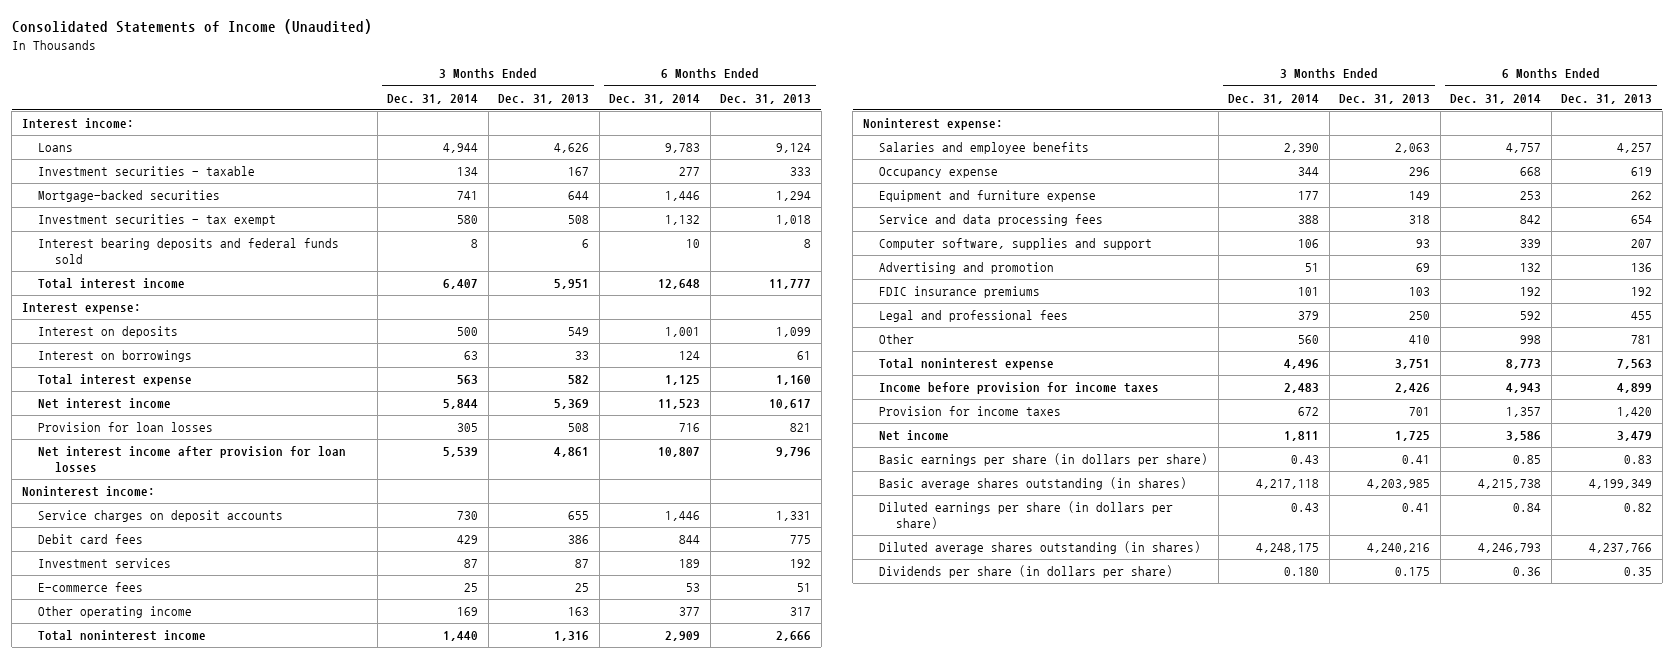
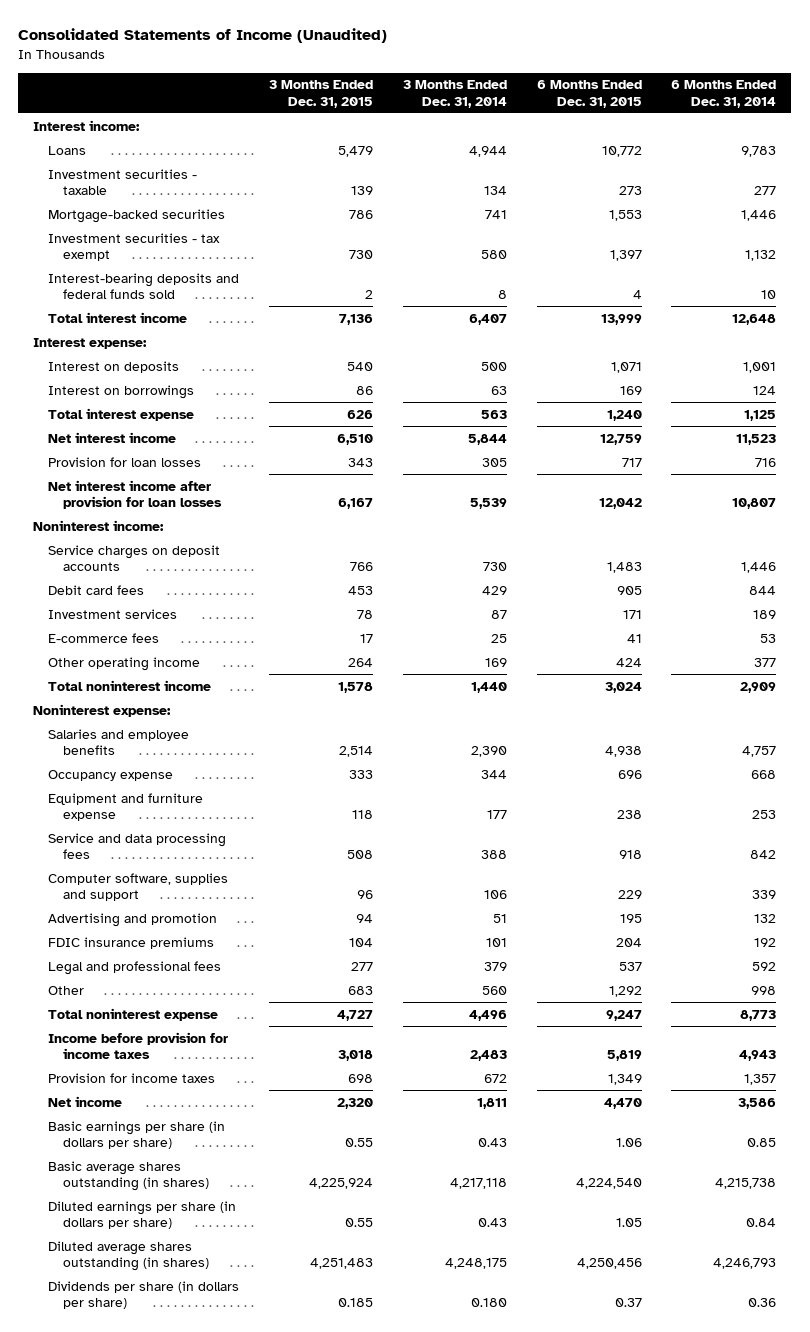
[498,93,590,104] Dec. 31, 2013 -> none
[720,93,812,104] Dec. 31, 2013 -> none
none -> [269,80,374,108] 3 Months Ended Dec. 31, 2015
none -> [536,80,642,108] 6 Months Ended Dec. 31, 2015
[38,238,340,265] Interest bearing deposits and federal funds sold -> [48,272,240,299] Interest-bearing deposits and federal funds sold

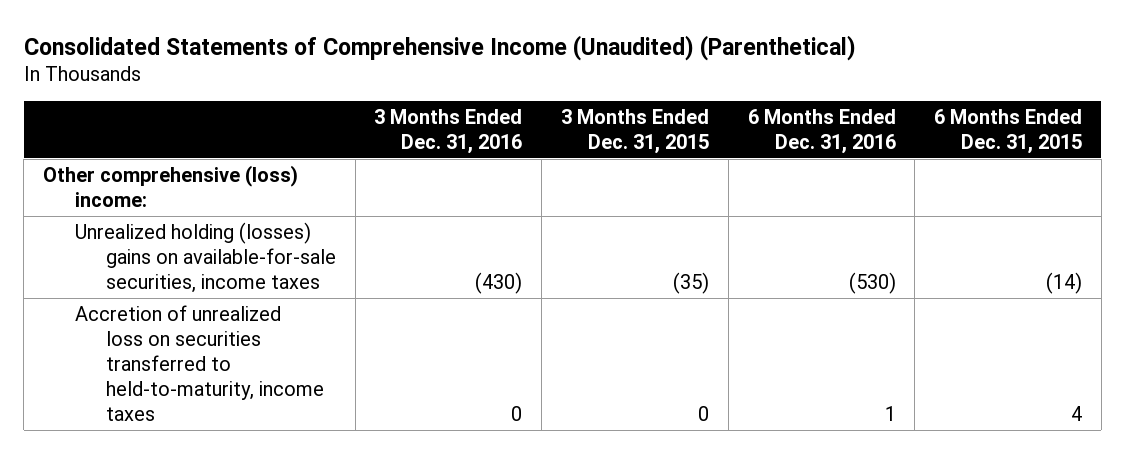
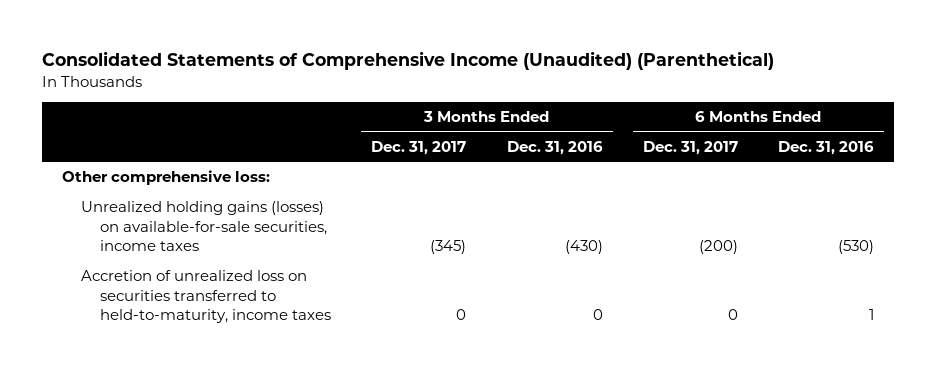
[560,108,709,155] 3 Months Ended Dec. 31, 2015 -> none
[934,108,1083,155] 6 Months Ended Dec. 31, 2015 -> none
none -> [371,140,467,155] Dec. 31, 2017
none -> [642,140,738,155] Dec. 31, 2017
[43,164,299,207] Other comprehensive (loss) income: -> [62,170,271,186] Other comprehensive loss:
[74,221,336,294] Unrealized holding (losses) gains on available-for-sale securities, income taxes -> [81,201,328,252] Unrealized holding gains (losses) on available-for-sale securities, income taxes

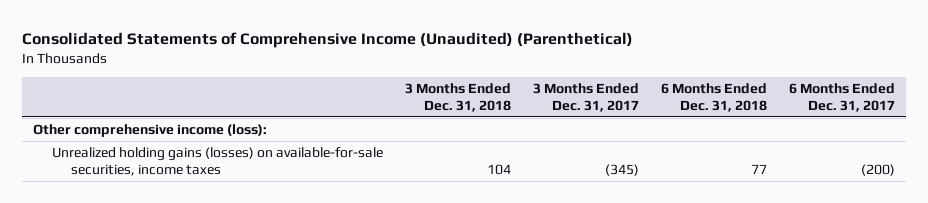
[506,140,603,155] Dec. 31, 2016 -> none
[778,140,875,155] Dec. 31, 2016 -> none
none -> [405,82,512,112] 3 Months Ended Dec. 31, 2018
none -> [661,82,768,112] 6 Months Ended Dec. 31, 2018
[62,170,271,186] Other comprehensive loss: -> [33,124,268,138] Other comprehensive income (loss):
[81,270,332,324] Accretion of unrealized loss on securities transferred to held-to-maturity, income taxes -> none

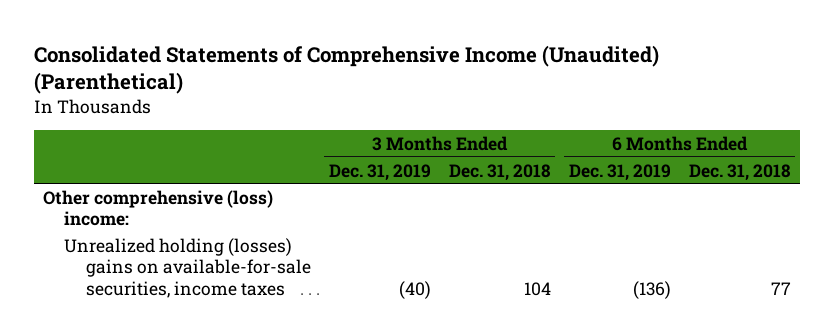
[533,82,640,112] 3 Months Ended Dec. 31, 2017 -> none
[788,82,895,112] 6 Months Ended Dec. 31, 2017 -> none
none -> [328,163,431,181] Dec. 31, 2019
none -> [568,163,671,181] Dec. 31, 2019
[33,124,268,138] Other comprehensive income (loss): -> [43,189,274,227] Other comprehensive (loss) income:
[52,147,384,176] Unrealized holding gains (losses) on available-for-sale securities, income taxes -> [64,237,311,299] Unrealized holding (losses) gains on available-for-sale securities, income taxes

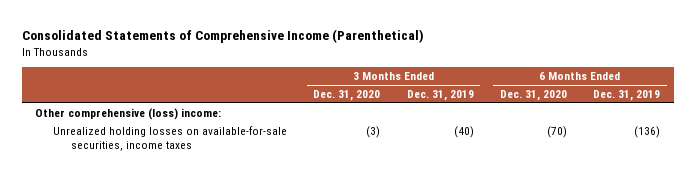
[34,44,660,94] Consolidated Statements of Comprehensive Income (Unaudited) (Parenthetical) -> [22,29,425,44] Consolidated Statements of Comprehensive Income (Parenthetical)
[448,163,551,181] Dec. 31, 2018 -> none
[688,163,791,181] Dec. 31, 2018 -> none
none -> [313,90,381,102] Dec. 31, 2020
none -> [500,90,568,102] Dec. 31, 2020
[64,237,311,299] Unrealized holding (losses) gains on available-for-sale securities, income taxes -> [53,126,288,151] Unrealized holding losses on available-for-sale securities, income taxes

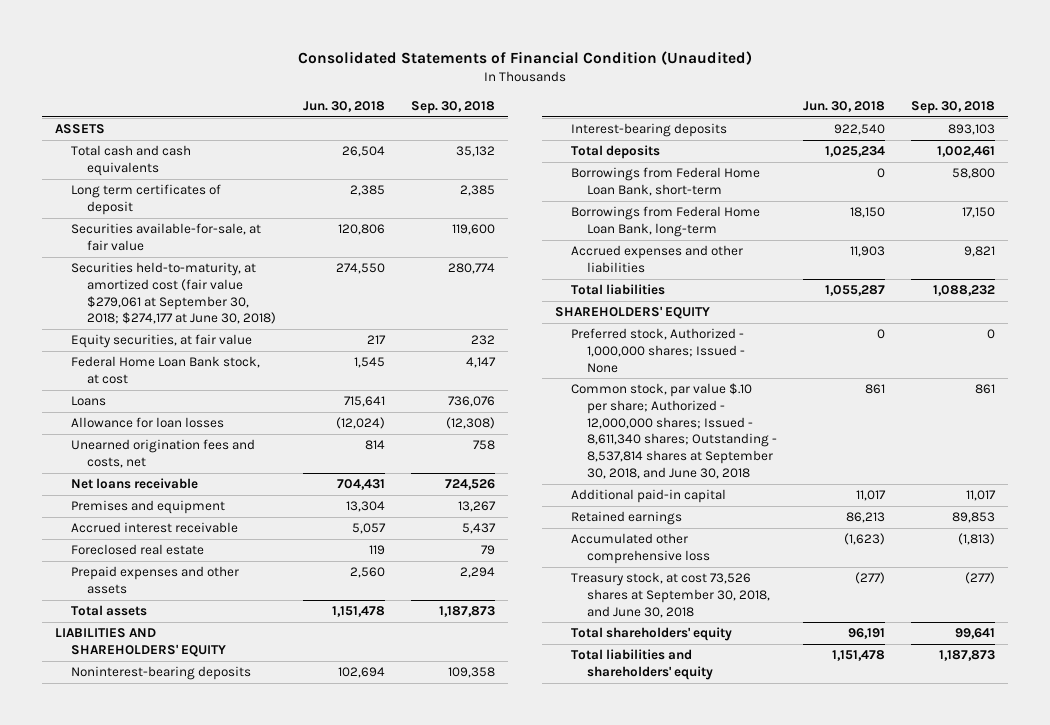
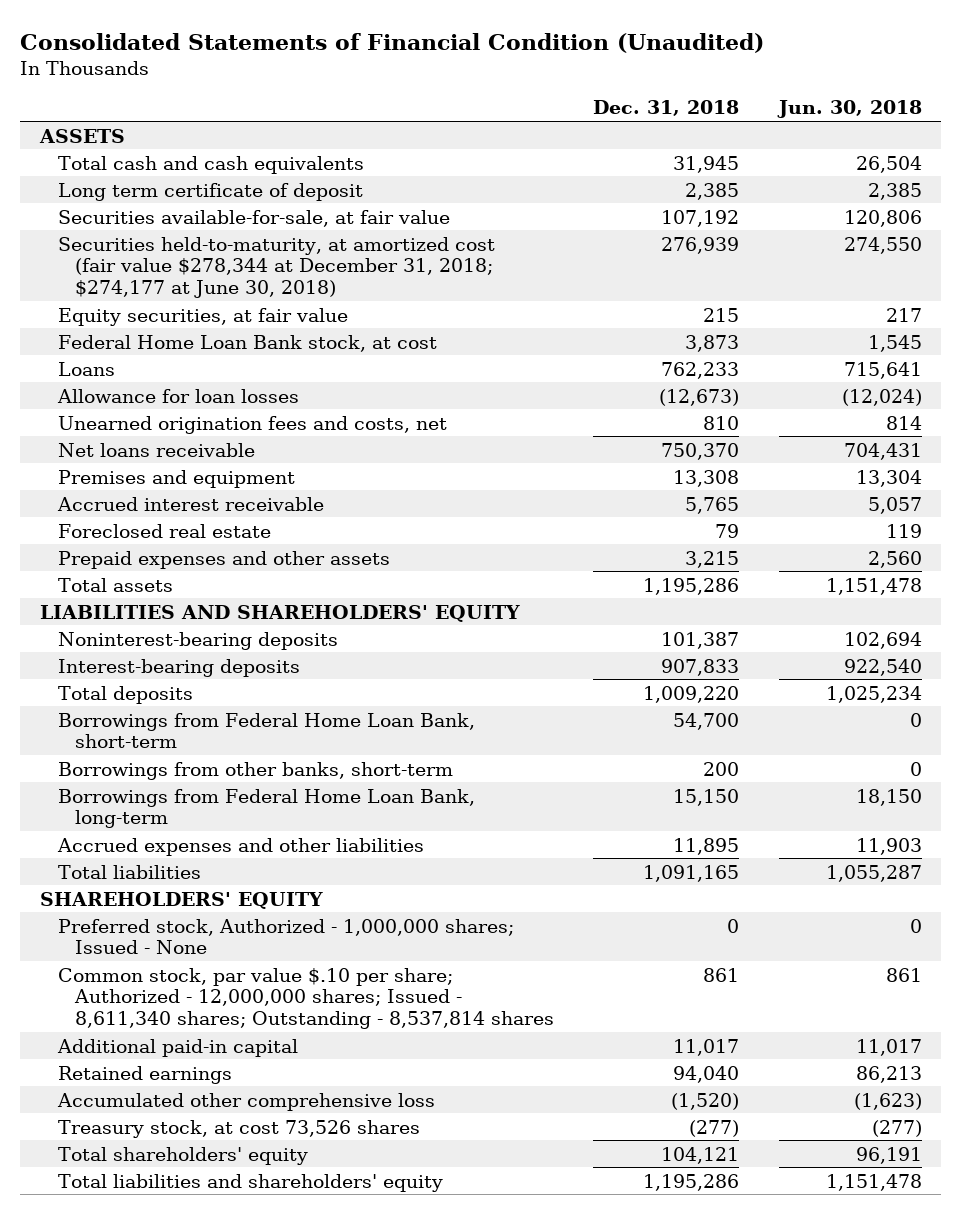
[411,100,496,114] Sep. 30, 2018 -> none
none -> [593,100,740,117] Dec. 31, 2018
[70,184,221,215] Long term certificates of deposit -> [57,182,363,201] Long term certificate of deposit
[70,262,276,325] Securities held-to-maturity, at amortized cost (fair value $279,061 at September 30, 2018; $274,177 at June 30, 2018) -> [57,236,495,299] Securities held-to-maturity, at amortized cost (fair value $278,344 at December 31, 2018; $274,177 at June 30, 2018)
none -> [57,761,453,780] Borrowings from other banks, short-term
[571,383,777,480] Common stock, par value $.10 per share; Authorized - 12,000,000 shares; Issued - 8,611,340 shares; Outstanding - 8,537,814 shares at September 30, 2018, and June 30, 2018 -> [57,967,555,1030] Common stock, par value $.10 per share; Authorized - 12,000,000 shares; Issued - 8,611,340 shares; Outstanding - 8,537,814 shares
[571,572,770,618] Treasury stock, at cost 73,526 shares at September 30, 2018, and June 30, 2018 -> [57,1119,420,1138] Treasury stock, at cost 73,526 shares

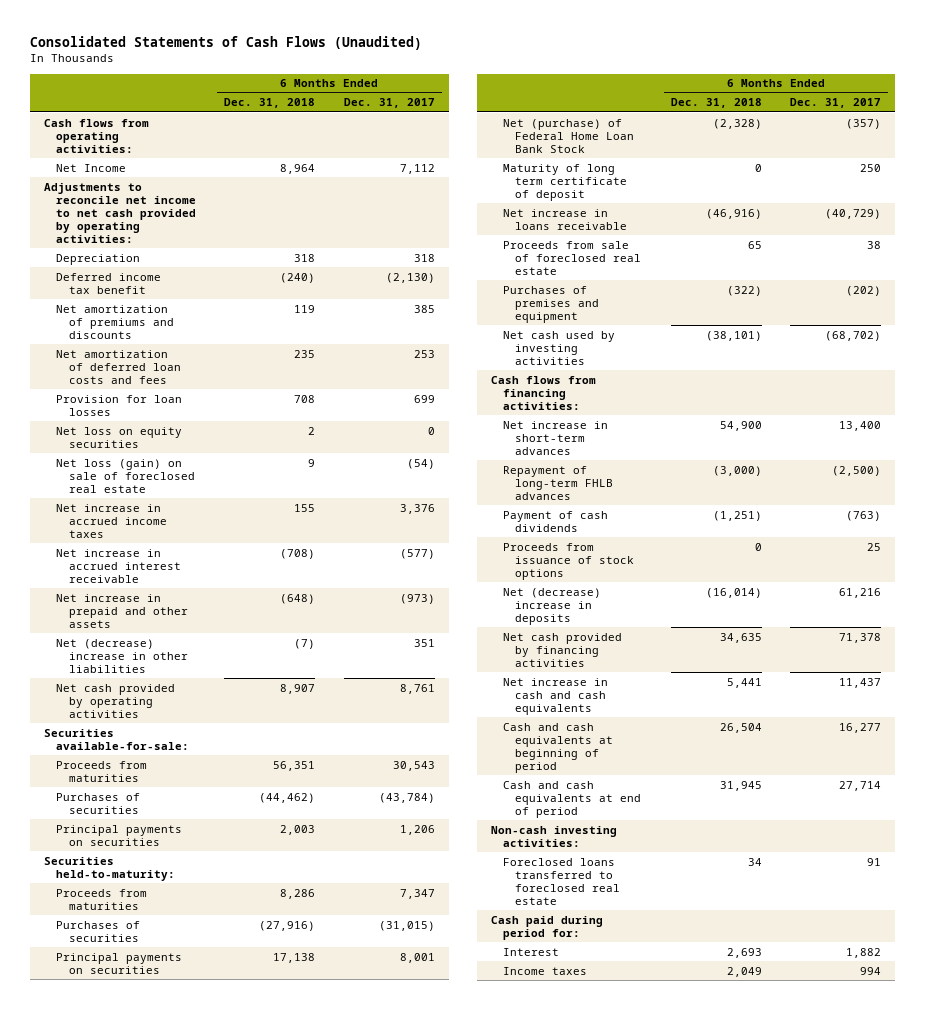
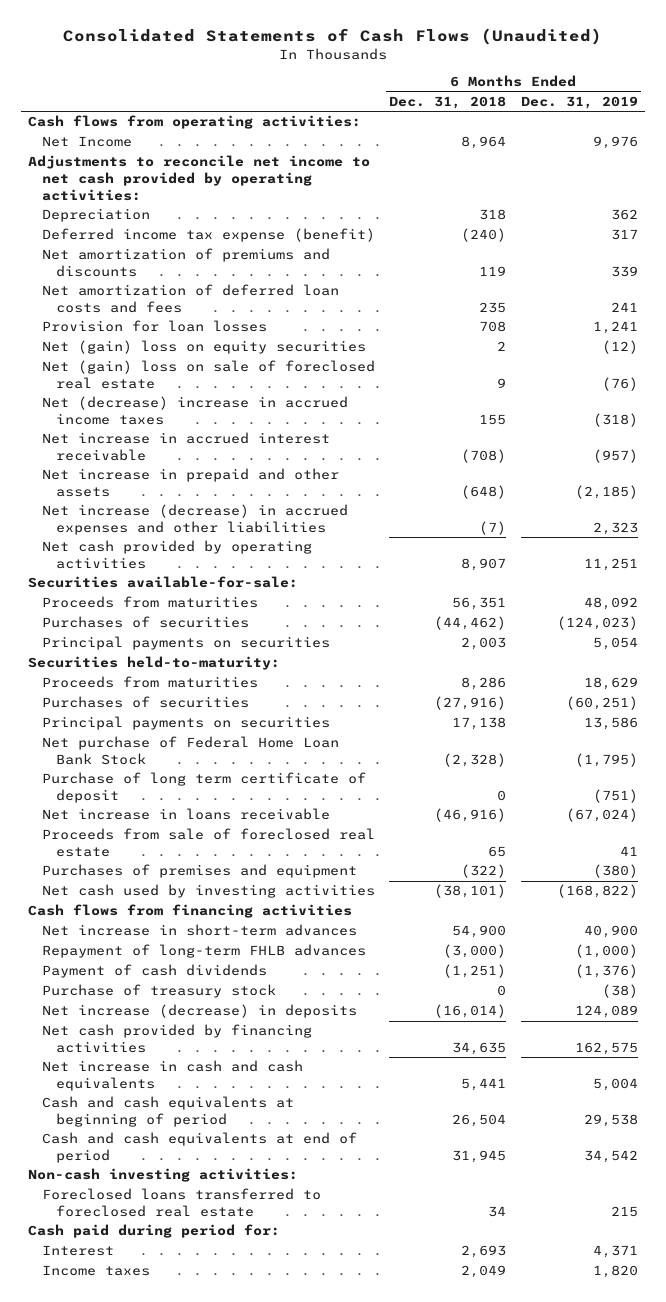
[343,98,435,109] Dec. 31, 2017 -> none
none -> [520,95,638,109] Dec. 31, 2019
[56,272,162,294] Deferred income tax benefit -> [42,228,376,243] Deferred income tax expense (benefit)
[56,426,183,448] Net loss on equity securities -> [42,340,367,355] Net (gain) loss on equity securities
[56,458,195,493] Net loss (gain) on sale of foreclosed real estate -> [42,360,376,389] Net (gain) loss on sale of foreclosed real estate
[56,503,167,538] Net increase in accrued income taxes -> [42,396,349,425] Net (decrease) increase in accrued income taxes
[56,638,188,673] Net (decrease) increase in other liabilities -> [42,504,349,535] Net increase (decrease) in accrued expenses and other liabilities
[503,118,635,153] Net (purchase) of Federal Home Loan Bank Stock -> [42,736,340,765] Net purchase of Federal Home Loan Bank Stock
[503,163,628,201] Maturity of long term certificate of deposit -> [42,772,367,803] Purchase of long term certificate of deposit
[490,375,596,410] Cash flows from financing activities: -> [28,904,353,919] Cash flows from financing activities
[503,542,635,580] Proceeds from issuance of stock options -> none
none -> [42,984,277,999] Purchase of treasury stock
[503,587,602,625] Net (decrease) increase in deposits -> [42,1004,358,1019] Net increase (decrease) in deposits

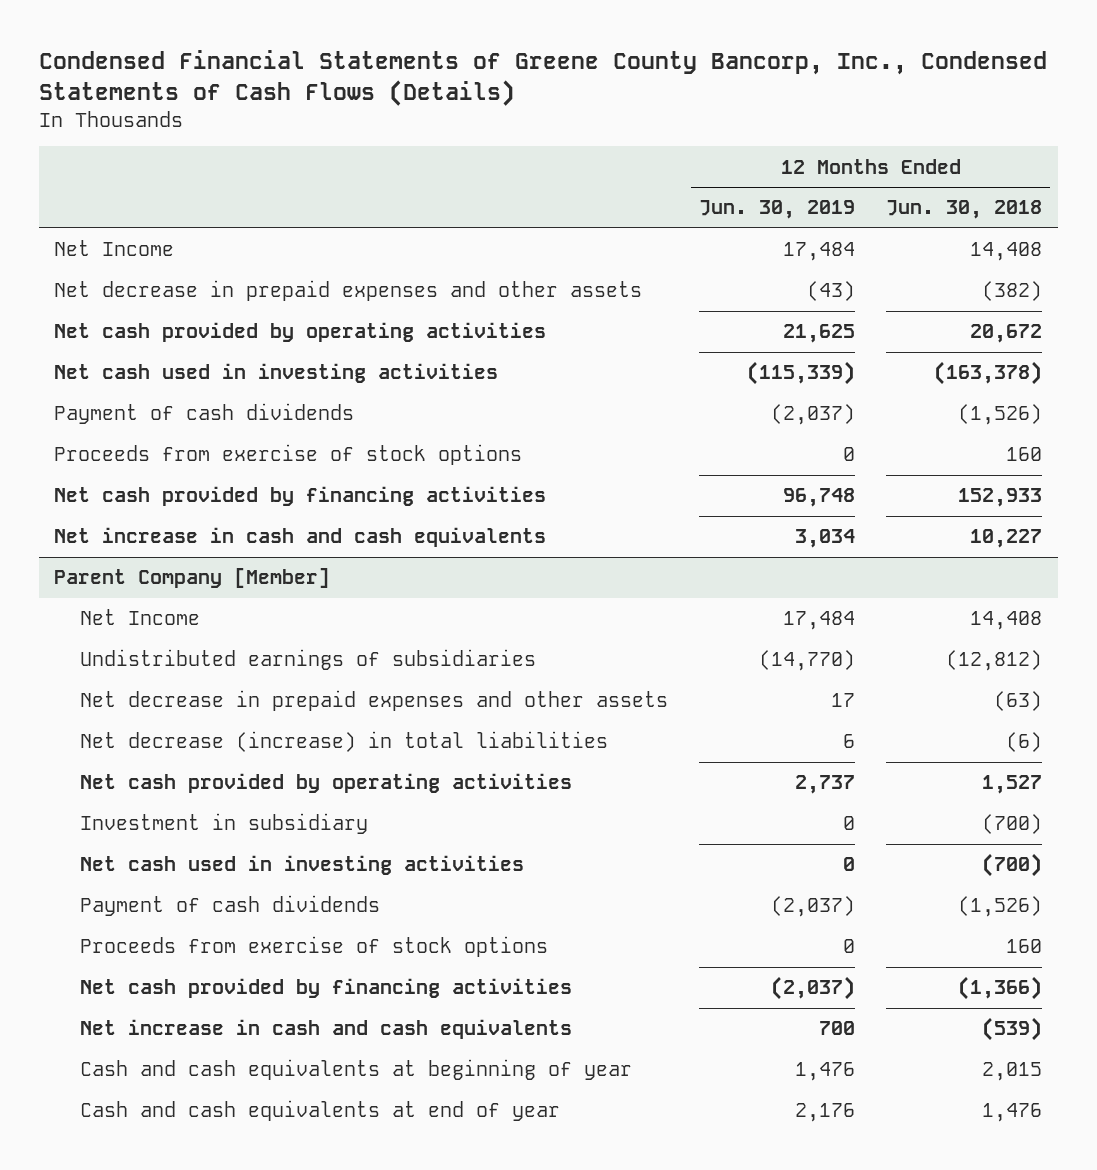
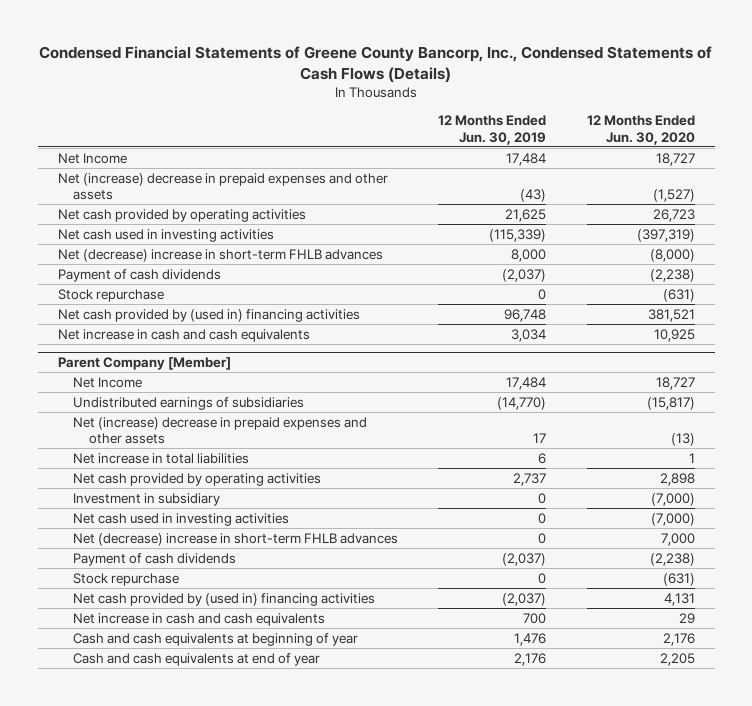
[886,200,1043,220] Jun. 30, 2018 -> none
none -> [586,115,695,145] 12 Months Ended Jun. 30, 2020
[54,280,643,302] Net decrease in prepaid expenses and other assets -> [57,172,388,200] Net (increase) decrease in prepaid expenses and other assets
none -> [57,248,383,262] Net (decrease) increase in short-term FHLB advances
[54,444,523,466] Proceeds from exercise of stock options -> none
none -> [57,288,164,302] Stock repurchase
[54,486,547,507] Net cash provided by financing activities -> [57,308,360,322] Net cash provided by (used in) financing activities
[79,690,668,712] Net decrease in prepaid expenses and other assets -> [73,416,368,444] Net (increase) decrease in prepaid expenses and other assets
[79,731,608,753] Net decrease (increase) in total liabilities -> [73,452,250,464] Net increase in total liabilities
none -> [73,532,399,546] Net (decrease) increase in short-term FHLB advances
[79,936,548,958] Proceeds from exercise of stock options -> none
none -> [73,572,180,586] Stock repurchase
[79,978,572,999] Net cash provided by financing activities -> [73,592,376,606] Net cash provided by (used in) financing activities

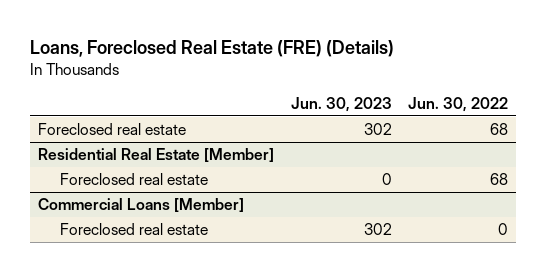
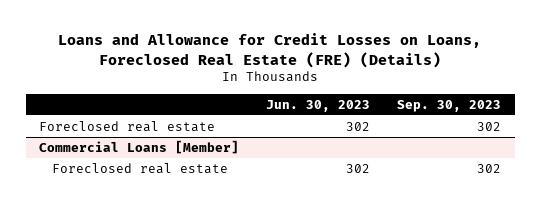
[29,39,394,57] Loans, Foreclosed Real Estate (FRE) (Details) -> [58,33,482,68] Loans and Allowance for Credit Losses on Loans, Foreclosed Real Estate (FRE) (Details)
[407,96,508,112] Jun. 30, 2022 -> none
none -> [397,99,502,112] Sep. 30, 2023
[38,148,275,163] Residential Real Estate [Member] -> none
[59,173,208,186] Foreclosed real estate -> none

